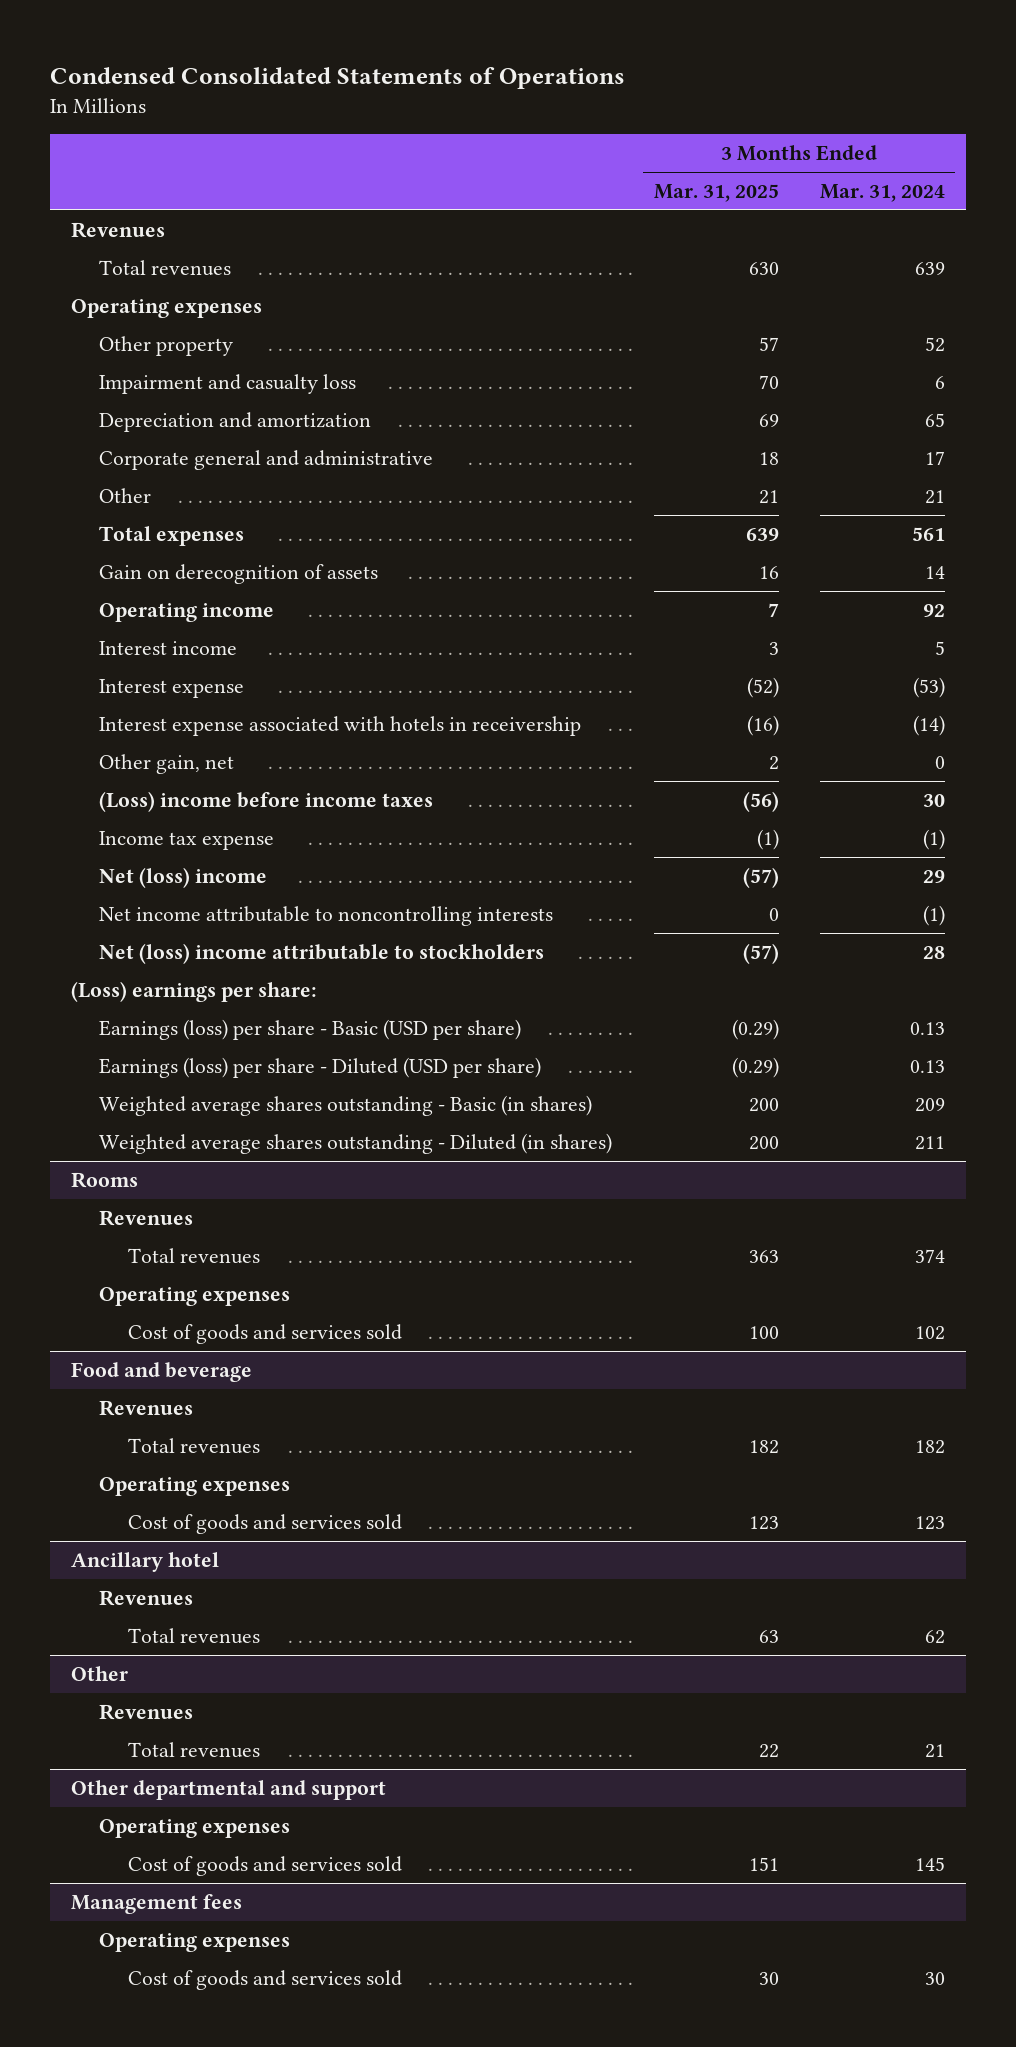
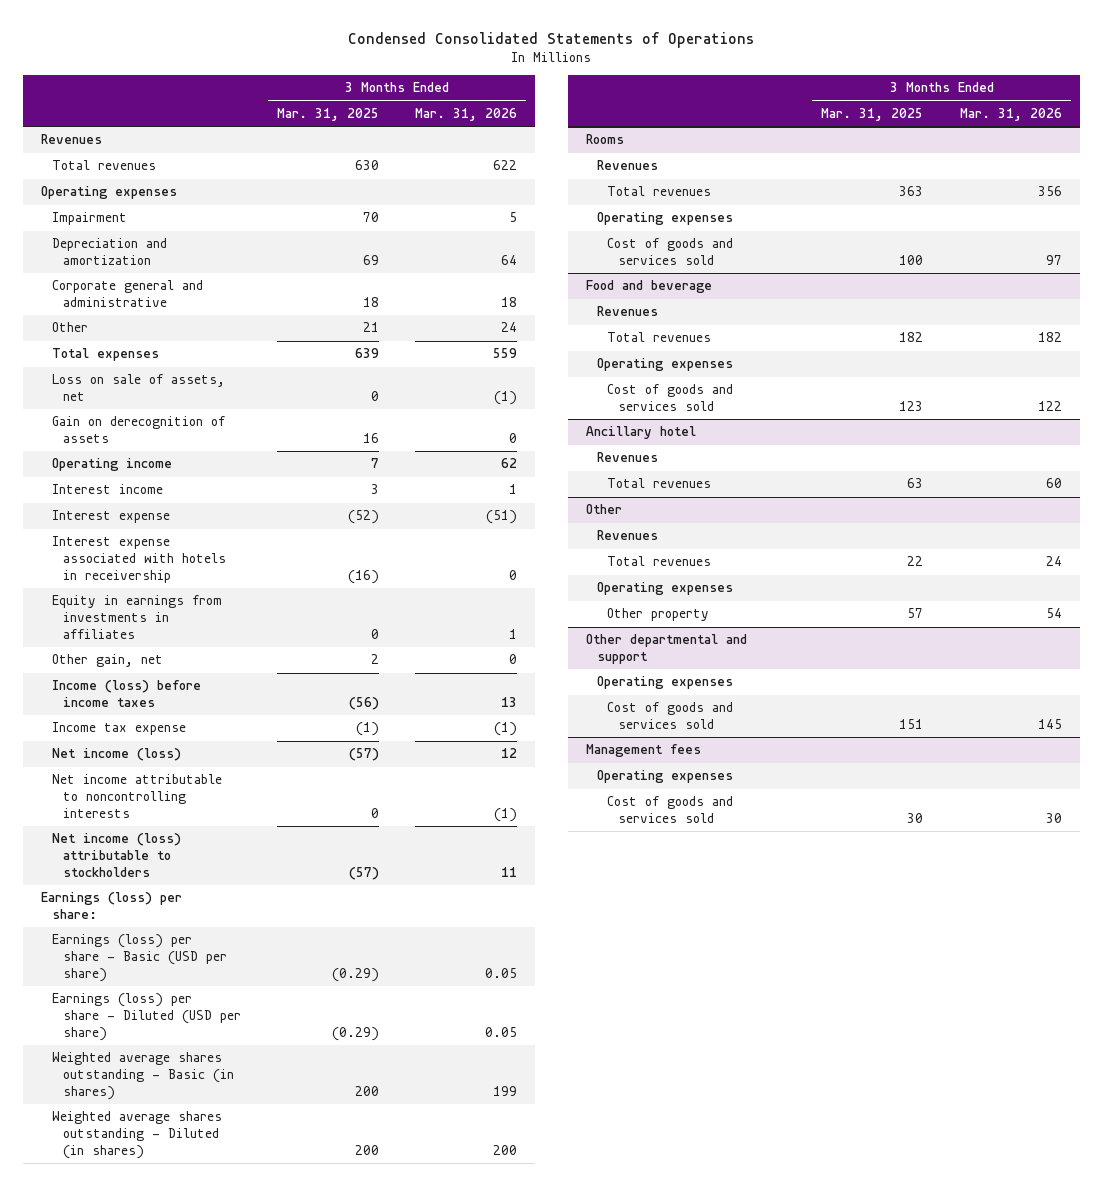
[819,183,945,202] Mar. 31, 2024 -> none
none -> [414,107,517,121] Mar. 31, 2026
[99,335,234,356] Other property -> none
[99,373,357,394] Impairment and casualty loss -> none
none -> [51,212,127,226] Impairment
none -> [51,374,225,402] Loss on sale of assets, net
none -> [51,595,222,639] Equity in earnings from investments in affiliates
[99,790,434,812] (Loss) income before income taxes -> [51,680,201,708] Income (loss) before income taxes
[99,866,268,888] Net (loss) income -> [51,748,181,762] Net income (loss)
[99,942,545,964] Net (loss) income attributable to stockholders -> [51,833,181,877] Net income (loss) attributable to stockholders
[71,980,318,1002] (Loss) earnings per share: -> [41,892,183,920] Earnings (loss) per share:
none -> [596,582,733,596] Operating expenses
none -> [607,608,710,622] Other property

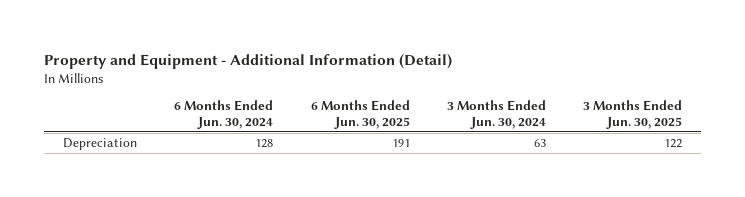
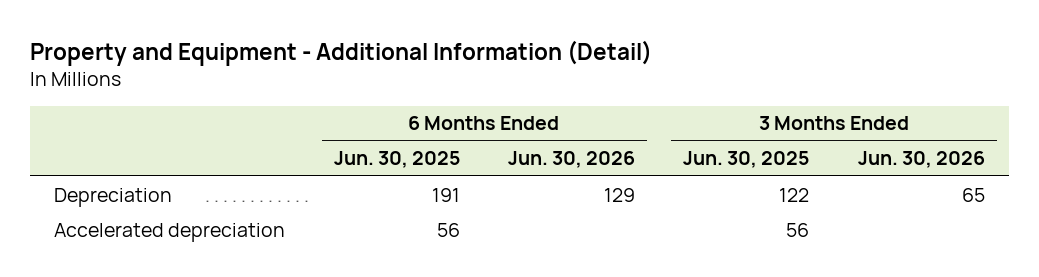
[174,100,274,130] 6 Months Ended Jun. 30, 2024 -> none
[446,100,546,130] 3 Months Ended Jun. 30, 2024 -> none
none -> [507,151,635,169] Jun. 30, 2026
none -> [857,151,985,169] Jun. 30, 2026
none -> [54,222,286,242] Accelerated depreciation

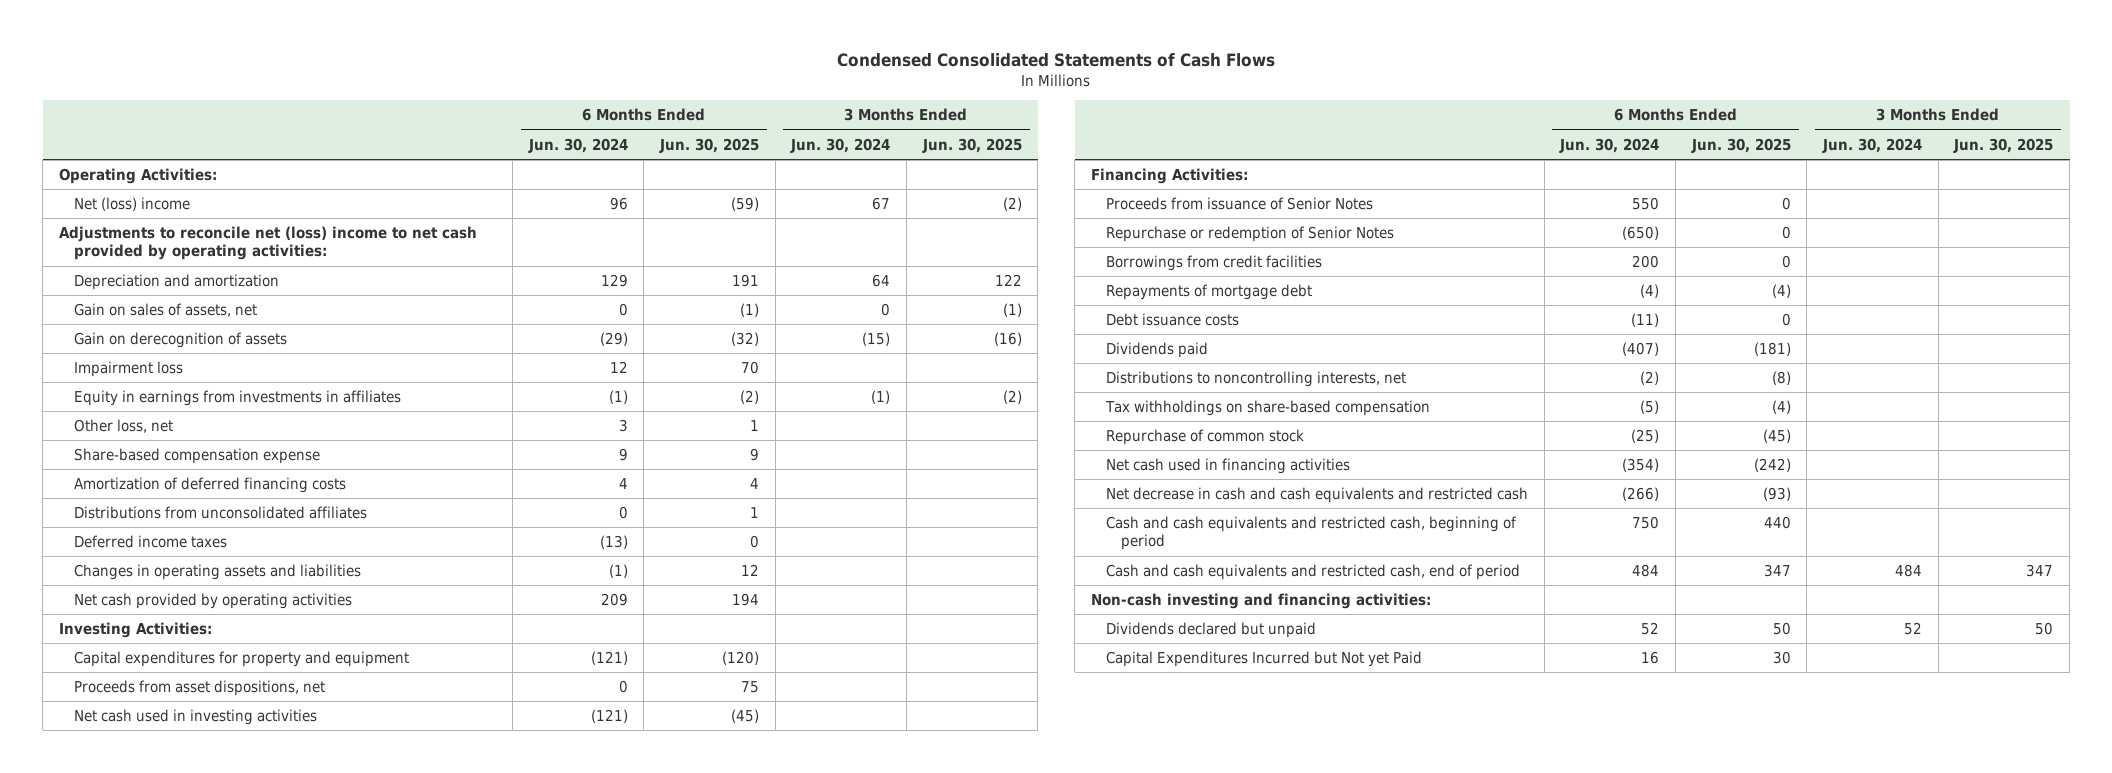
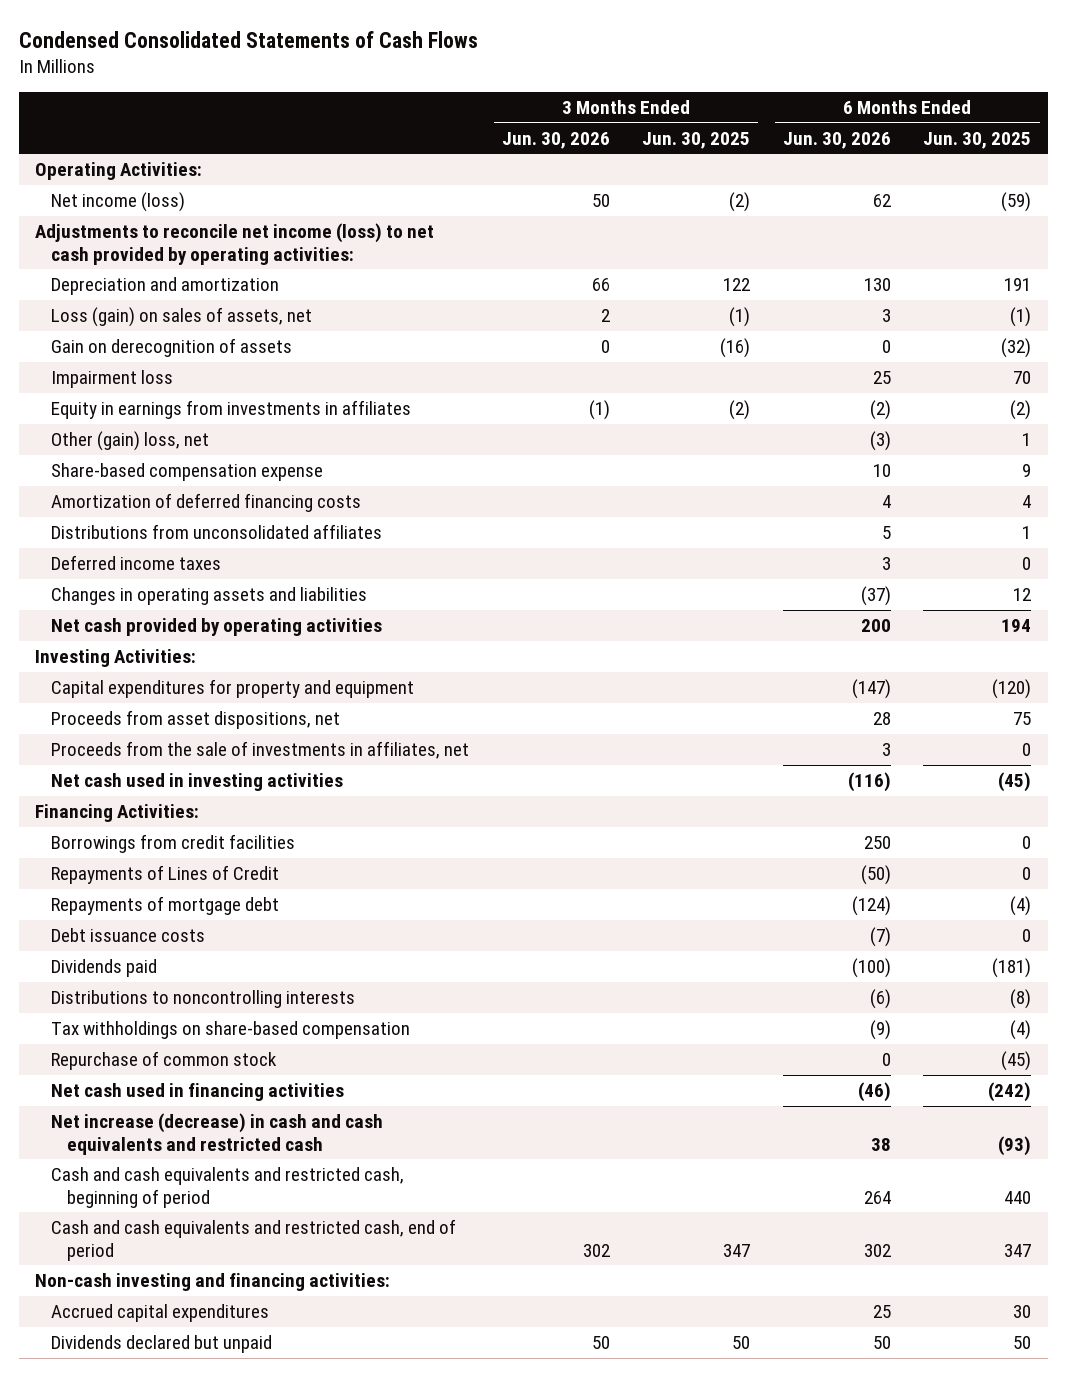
[527,137,628,153] Jun. 30, 2024 -> none
[790,137,891,153] Jun. 30, 2024 -> none
none -> [501,131,610,149] Jun. 30, 2026
none -> [782,131,891,149] Jun. 30, 2026
[74,197,191,212] Net (loss) income -> [51,191,186,212] Net income (loss)
[59,226,478,261] Adjustments to reconcile net (loss) income to net cash provided by operating activities: -> [35,222,435,265] Adjustments to reconcile net income (loss) to net cash provided by operating activities:
[74,303,258,318] Gain on sales of assets, net -> [51,306,313,327] Loss (gain) on sales of assets, net
[74,419,174,434] Other loss, net -> [51,430,210,451] Other (gain) loss, net
none -> [51,740,470,759] Proceeds from the sale of investments in affiliates, net
[1106,197,1374,211] Proceeds from issuance of Senior Notes -> none
[1106,226,1395,243] Repurchase or redemption of Senior Notes -> none
none -> [51,864,280,884] Repayments of Lines of Credit
[1106,371,1407,388] Distributions to noncontrolling interests, net -> [51,989,356,1008] Distributions to noncontrolling interests
[1106,487,1529,504] Net decrease in cash and cash equivalents and restricted cash -> [51,1112,384,1155] Net increase (decrease) in cash and cash equivalents and restricted cash
none -> [51,1303,270,1322] Accrued capital expenditures
[1106,651,1423,668] Capital Expenditures Incurred but Not yet Paid -> none

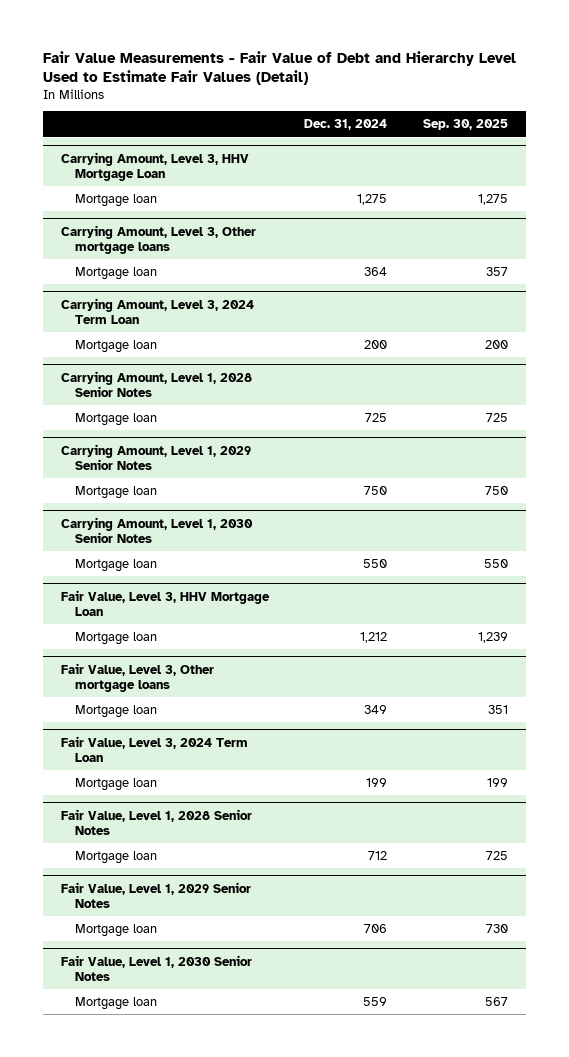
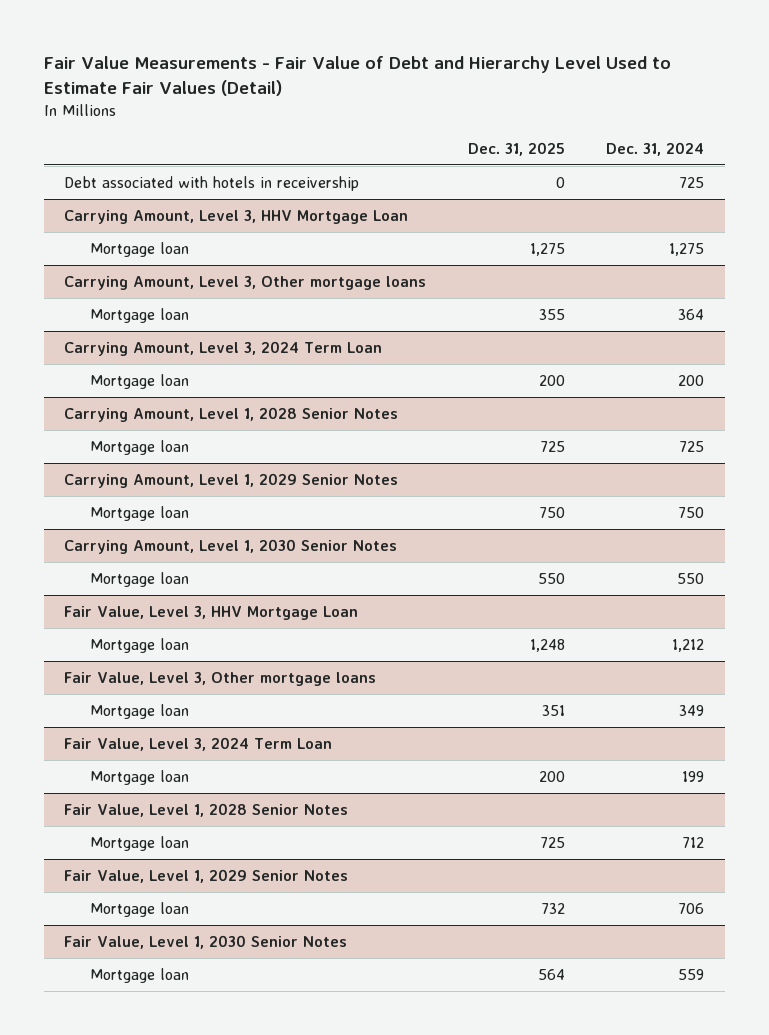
[422,119,508,131] Sep. 30, 2025 -> none
none -> [467,141,565,156] Dec. 31, 2025
none -> [64,175,360,191] Debt associated with hotels in receivership

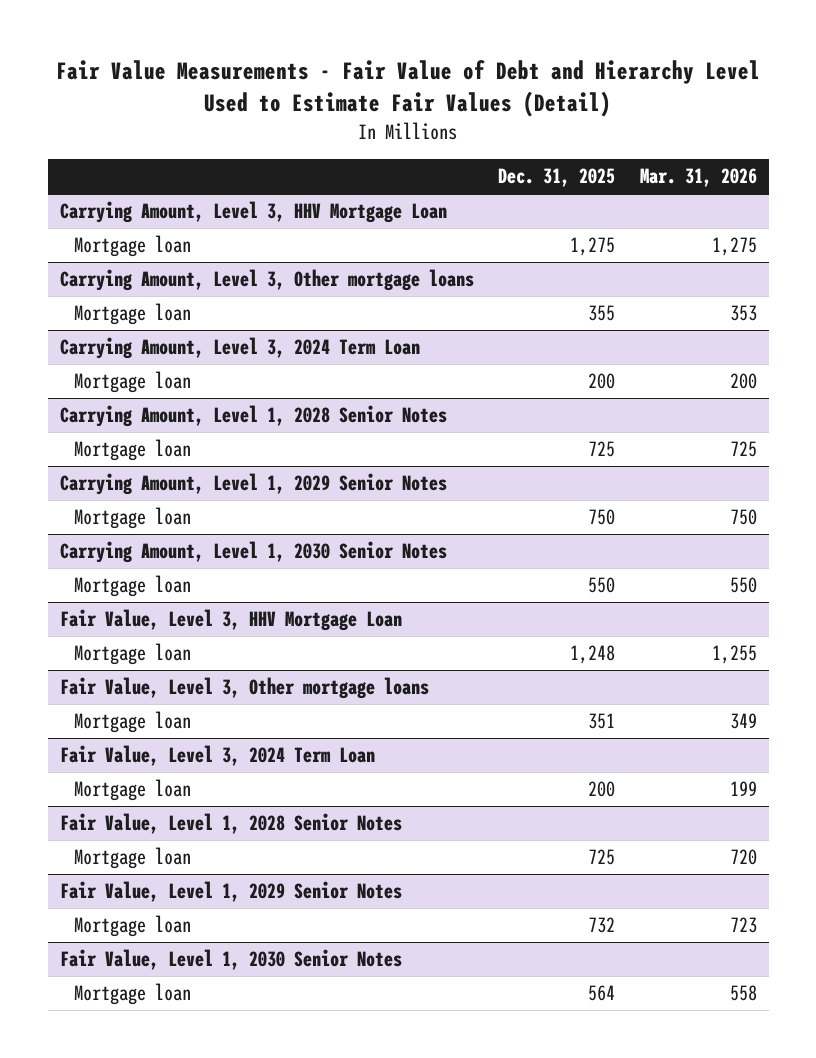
[606,141,705,156] Dec. 31, 2024 -> none
none -> [639,168,757,188] Mar. 31, 2026
[64,175,360,191] Debt associated with hotels in receivership -> none

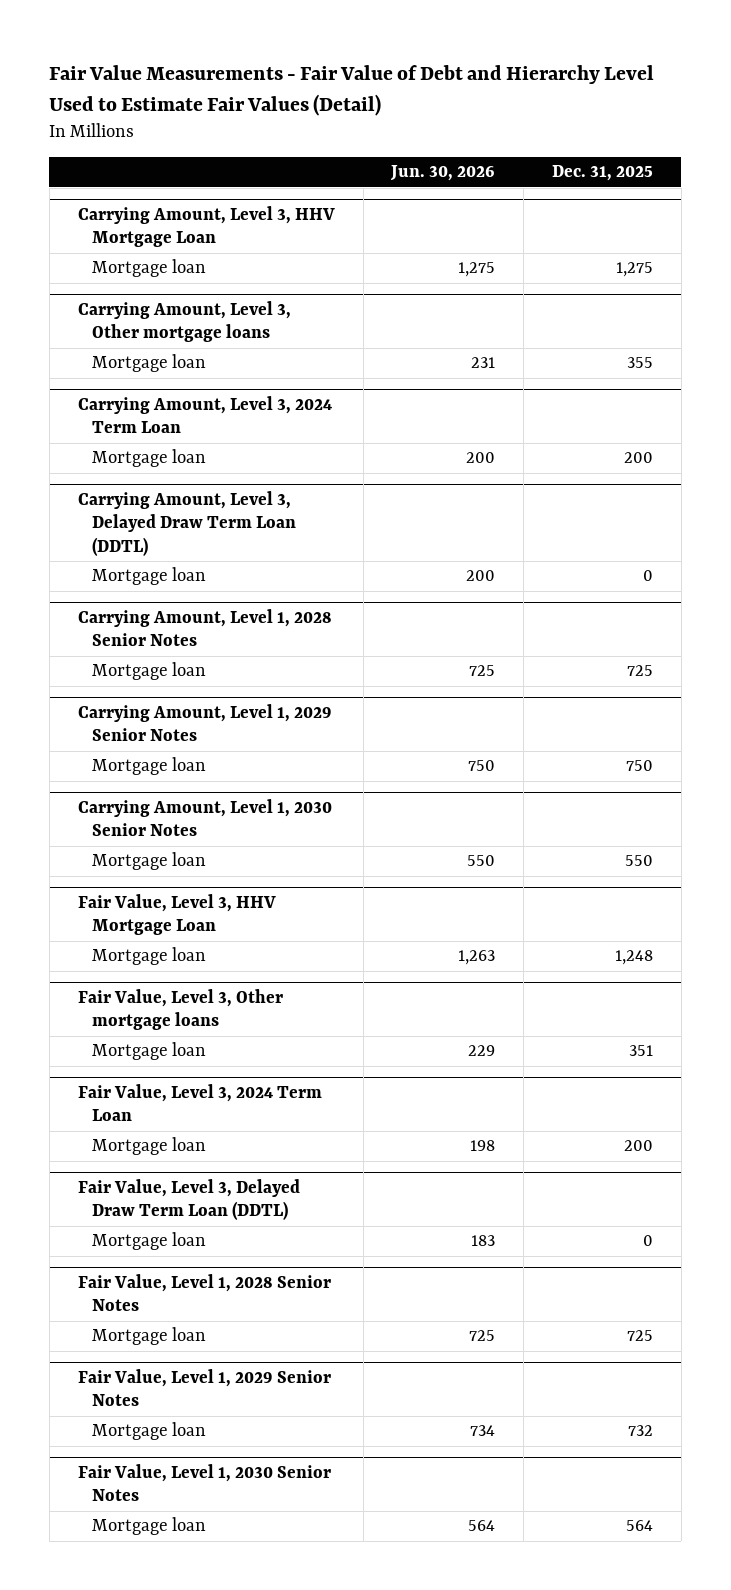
[639,168,757,188] Mar. 31, 2026 -> none
none -> [390,165,496,182] Jun. 30, 2026
none -> [77,491,297,556] Carrying Amount, Level 3, Delayed Draw Term Loan (DDTL)
none -> [92,567,207,586] Mortgage loan
none -> [77,1179,300,1221] Fair Value, Level 3, Delayed Draw Term Loan (DDTL)
none -> [92,1232,207,1251] Mortgage loan

